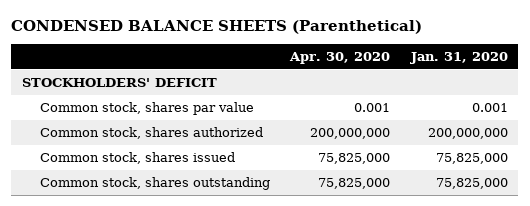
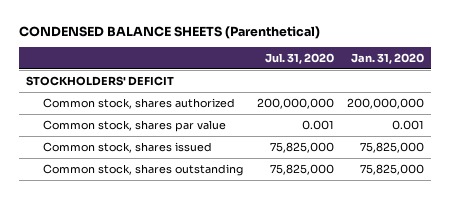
[289,51,391,64] Apr. 30, 2020 -> none
none -> [264,53,334,65] Jul. 31, 2020
[39,101,254,115] Common stock, shares par value -> [43,119,227,132] Common stock, shares par value

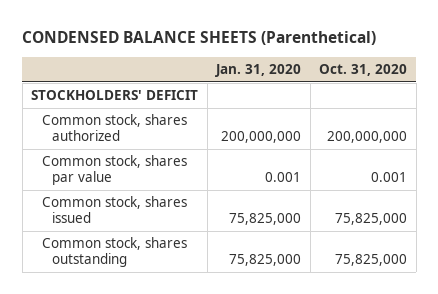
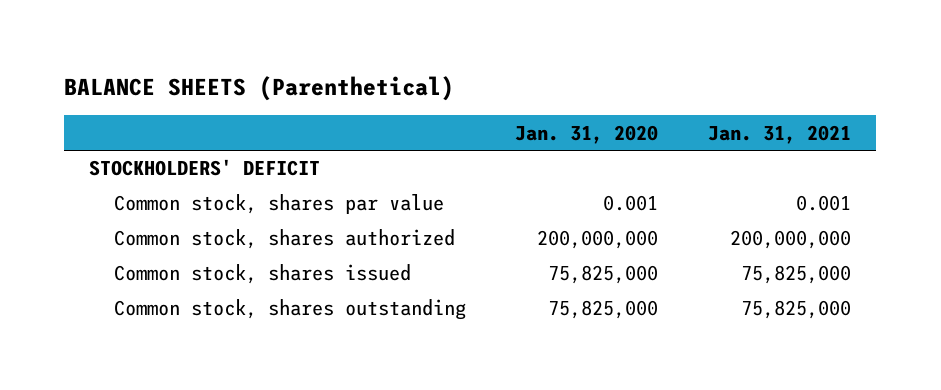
[22,31,377,46] CONDENSED BALANCE SHEETS (Parenthetical) -> [64,76,455,102] BALANCE SHEETS (Parenthetical)
[319,64,408,77] Oct. 31, 2020 -> none
none -> [708,124,852,144] Jan. 31, 2021
[41,114,187,142] Common stock, shares authorized -> [113,229,455,250] Common stock, shares authorized

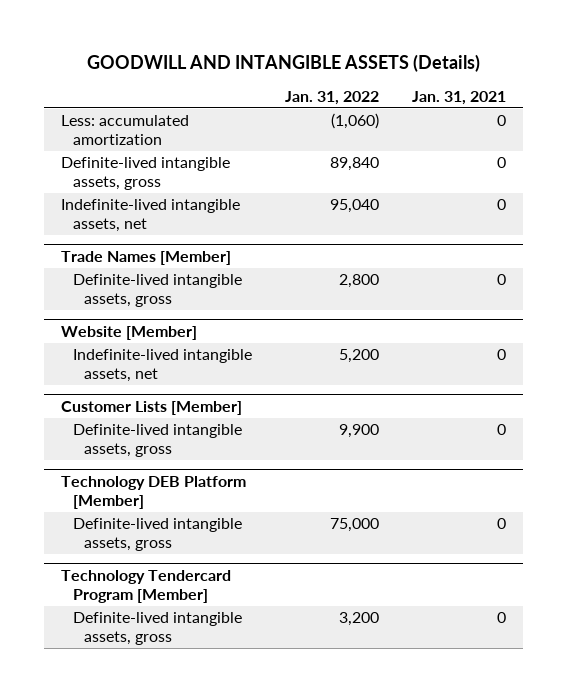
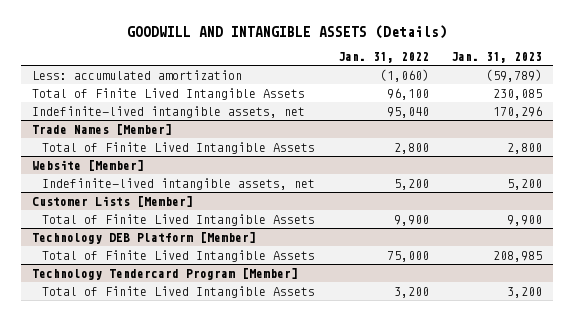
[412,90,507,105] Jan. 31, 2021 -> none
none -> [450,51,542,63] Jan. 31, 2023
[61,157,231,191] Definite-lived intangible assets, gross -> [32,87,306,100] Total of Finite Lived Intangible Assets
[329,157,379,172] 89,840 -> [386,87,429,100] 96,100
[72,274,242,308] Definite-lived intangible assets, gross -> [42,141,316,154] Total of Finite Lived Intangible Assets
[72,424,242,458] Definite-lived intangible assets, gross -> [42,213,316,226] Total of Finite Lived Intangible Assets
[72,518,242,552] Definite-lived intangible assets, gross -> [42,249,316,262] Total of Finite Lived Intangible Assets
[72,612,242,646] Definite-lived intangible assets, gross -> [42,285,316,298] Total of Finite Lived Intangible Assets

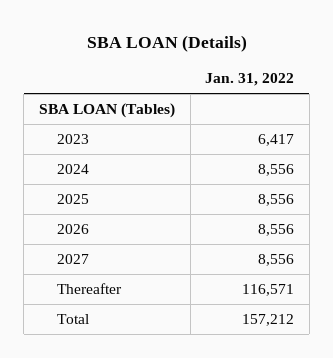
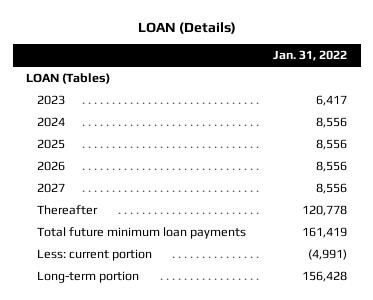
[86,34,247,52] SBA LOAN (Details) -> [137,21,236,34] LOAN (Details)
[38,103,175,119] SBA LOAN (Tables) -> [26,73,111,85] LOAN (Tables)
[57,314,90,325] Total -> none
[242,284,295,297] 116,571 -> [302,205,348,217] 120,778
none -> [36,227,246,240] Total future minimum loan payments
none -> [36,249,152,262] Less: current portion
none -> [36,271,139,284] Long-term portion

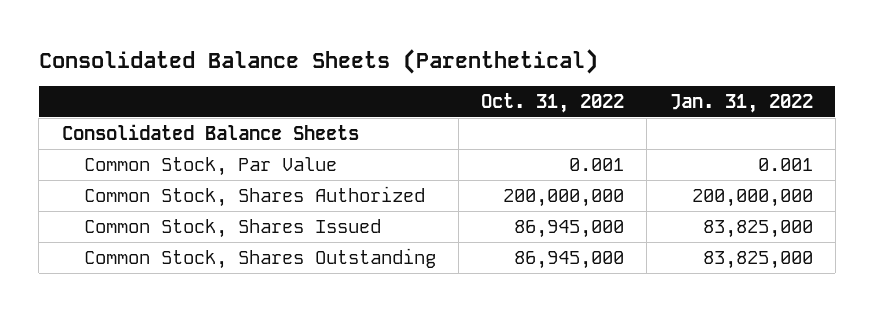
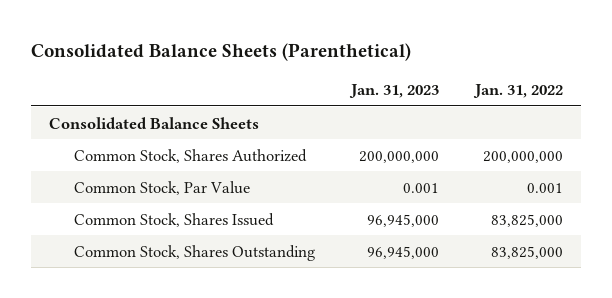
[481,92,625,113] Oct. 31, 2022 -> none
none -> [348,83,439,98] Jan. 31, 2023
[83,156,337,176] Common Stock, Par Value -> [73,180,250,195] Common Stock, Par Value

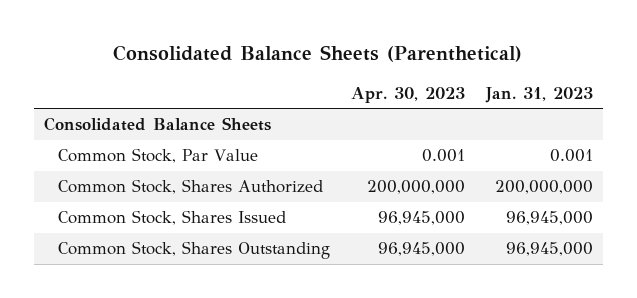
[472,83,563,98] Jan. 31, 2022 -> none
none -> [350,86,465,103] Apr. 30, 2023
[73,148,307,163] Common Stock, Shares Authorized -> [58,179,324,195] Common Stock, Shares Authorized

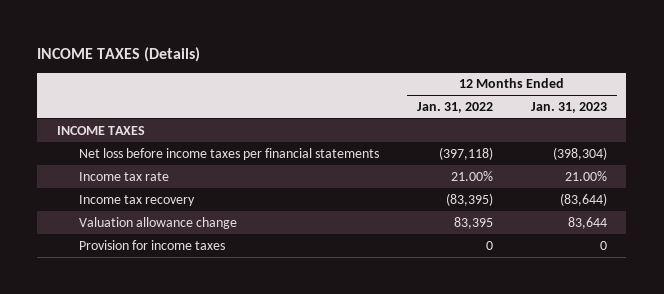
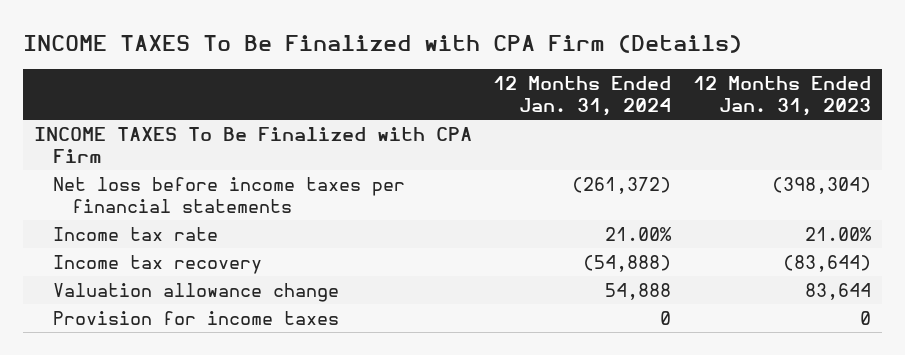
[37,46,201,62] INCOME TAXES (Details) -> [23,35,743,54] INCOME TAXES To Be Finalized with CPA Firm (Details)
[416,102,493,114] Jan. 31, 2022 -> none
none -> [493,76,672,117] 12 Months Ended Jan. 31, 2024
[56,125,145,135] INCOME TAXES -> [33,126,472,163] INCOME TAXES To Be Finalized with CPA Firm

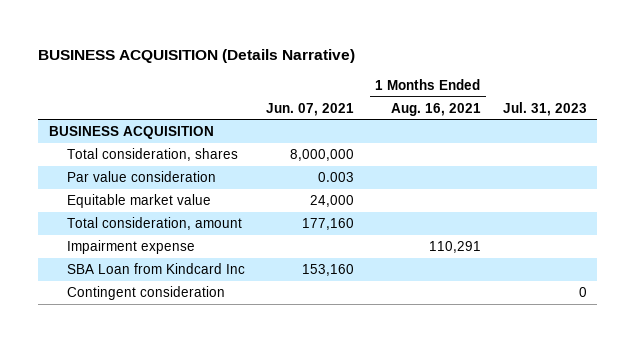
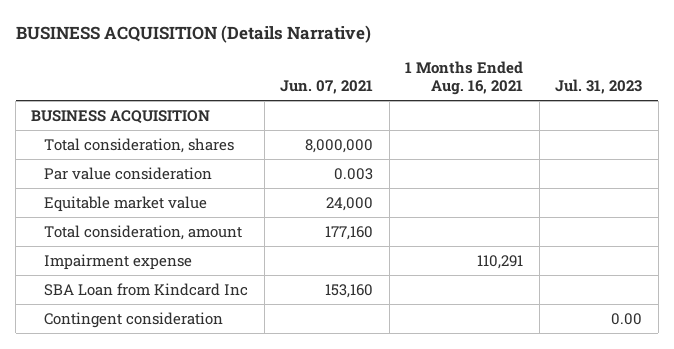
[578,287,587,298] 0 -> [611,312,643,325] 0.00

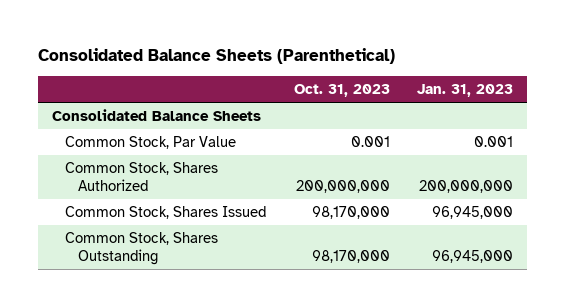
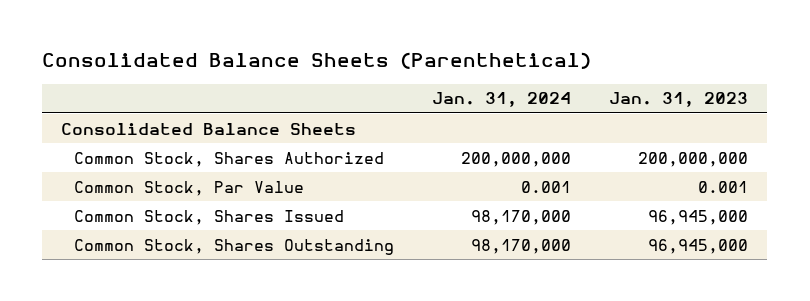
[293,84,390,98] Oct. 31, 2023 -> none
none -> [432,92,572,108] Jan. 31, 2024
[64,136,236,150] Common Stock, Par Value -> [74,180,305,196] Common Stock, Par Value

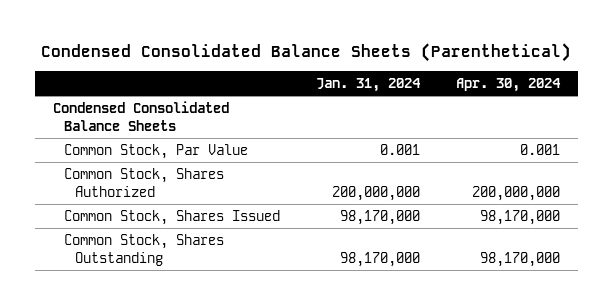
[42,52,592,70] Consolidated Balance Sheets (Parenthetical) -> [41,43,572,63] Condensed Consolidated Balance Sheets (Parenthetical)
[609,92,749,108] Jan. 31, 2023 -> none
none -> [455,78,561,93] Apr. 30, 2024
[61,122,357,135] Consolidated Balance Sheets -> [53,100,230,131] Condensed Consolidated Balance Sheets
[74,151,385,167] Common Stock, Shares Authorized -> [64,167,225,197] Common Stock, Shares Authorized

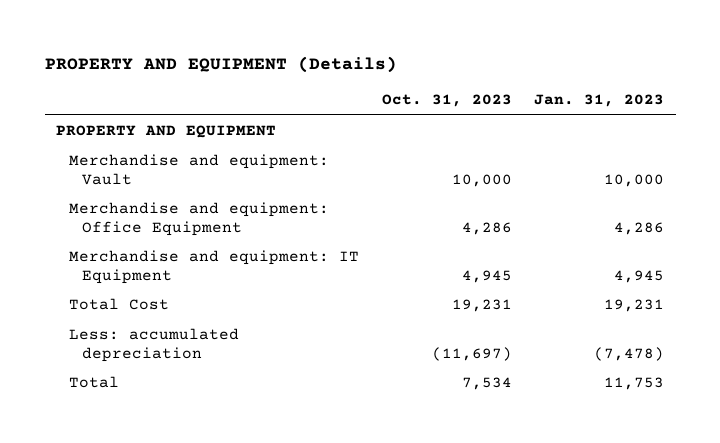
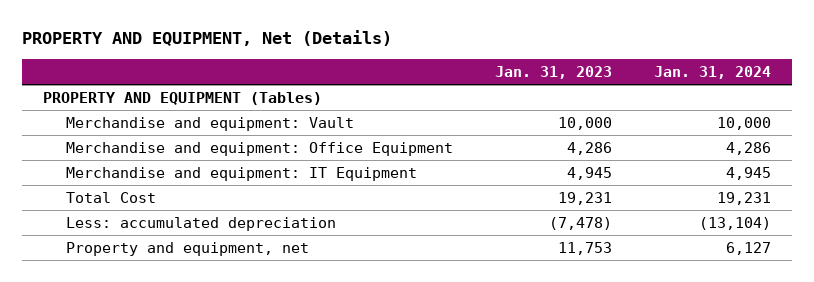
[44,56,397,74] PROPERTY AND EQUIPMENT (Details) -> [21,30,392,47] PROPERTY AND EQUIPMENT, Net (Details)
[381,94,512,108] Oct. 31, 2023 -> none
none -> [653,65,771,79] Jan. 31, 2024
[55,125,276,139] PROPERTY AND EQUIPMENT -> [42,92,322,106] PROPERTY AND EQUIPMENT (Tables)
[69,376,120,389] Total -> [65,242,309,257] Property and equipment, net

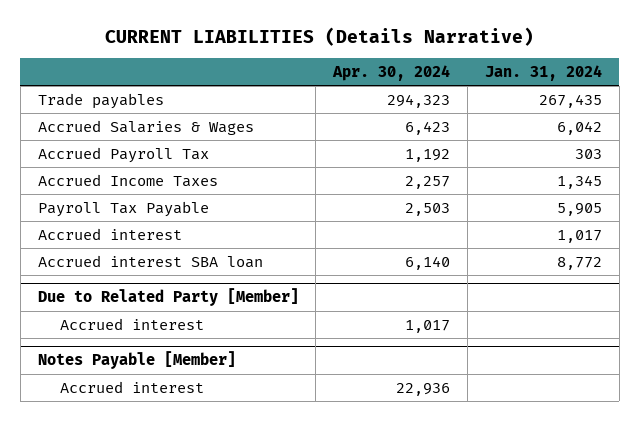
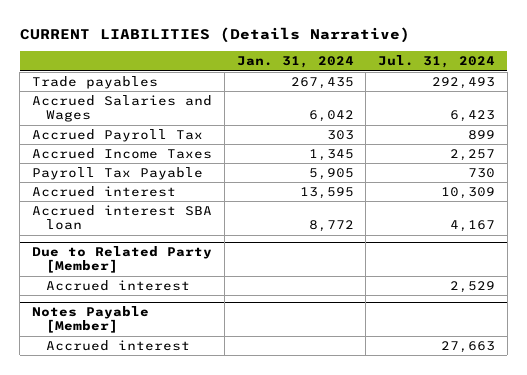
[332,65,451,82] Apr. 30, 2024 -> none
none -> [378,55,496,69] Jul. 31, 2024
[37,119,254,135] Accrued Salaries & Wages -> [32,95,213,123] Accrued Salaries and Wages
[556,229,602,243] 1,017 -> [299,187,354,200] 13,595

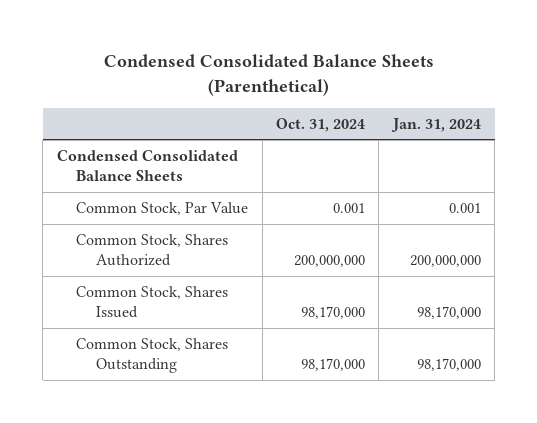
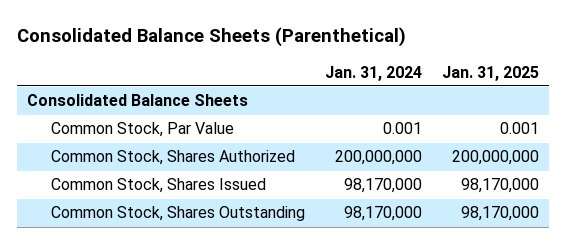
[103,54,434,96] Condensed Consolidated Balance Sheets (Parenthetical) -> [17,27,407,48] Consolidated Balance Sheets (Parenthetical)
[276,117,366,132] Oct. 31, 2024 -> none
none -> [442,65,540,81] Jan. 31, 2025
[56,149,238,181] Condensed Consolidated Balance Sheets -> [27,94,249,107] Consolidated Balance Sheets

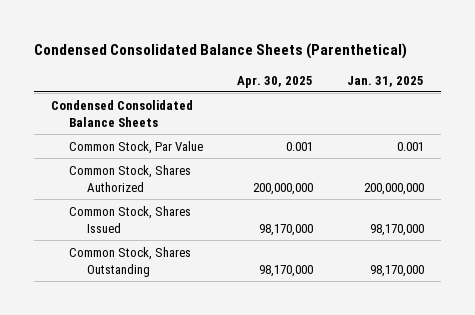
[17,27,407,48] Consolidated Balance Sheets (Parenthetical) -> [34,42,408,59] Condensed Consolidated Balance Sheets (Parenthetical)
[325,65,423,81] Jan. 31, 2024 -> none
none -> [236,75,313,88] Apr. 30, 2025
[27,94,249,107] Consolidated Balance Sheets -> [51,99,194,127] Condensed Consolidated Balance Sheets

